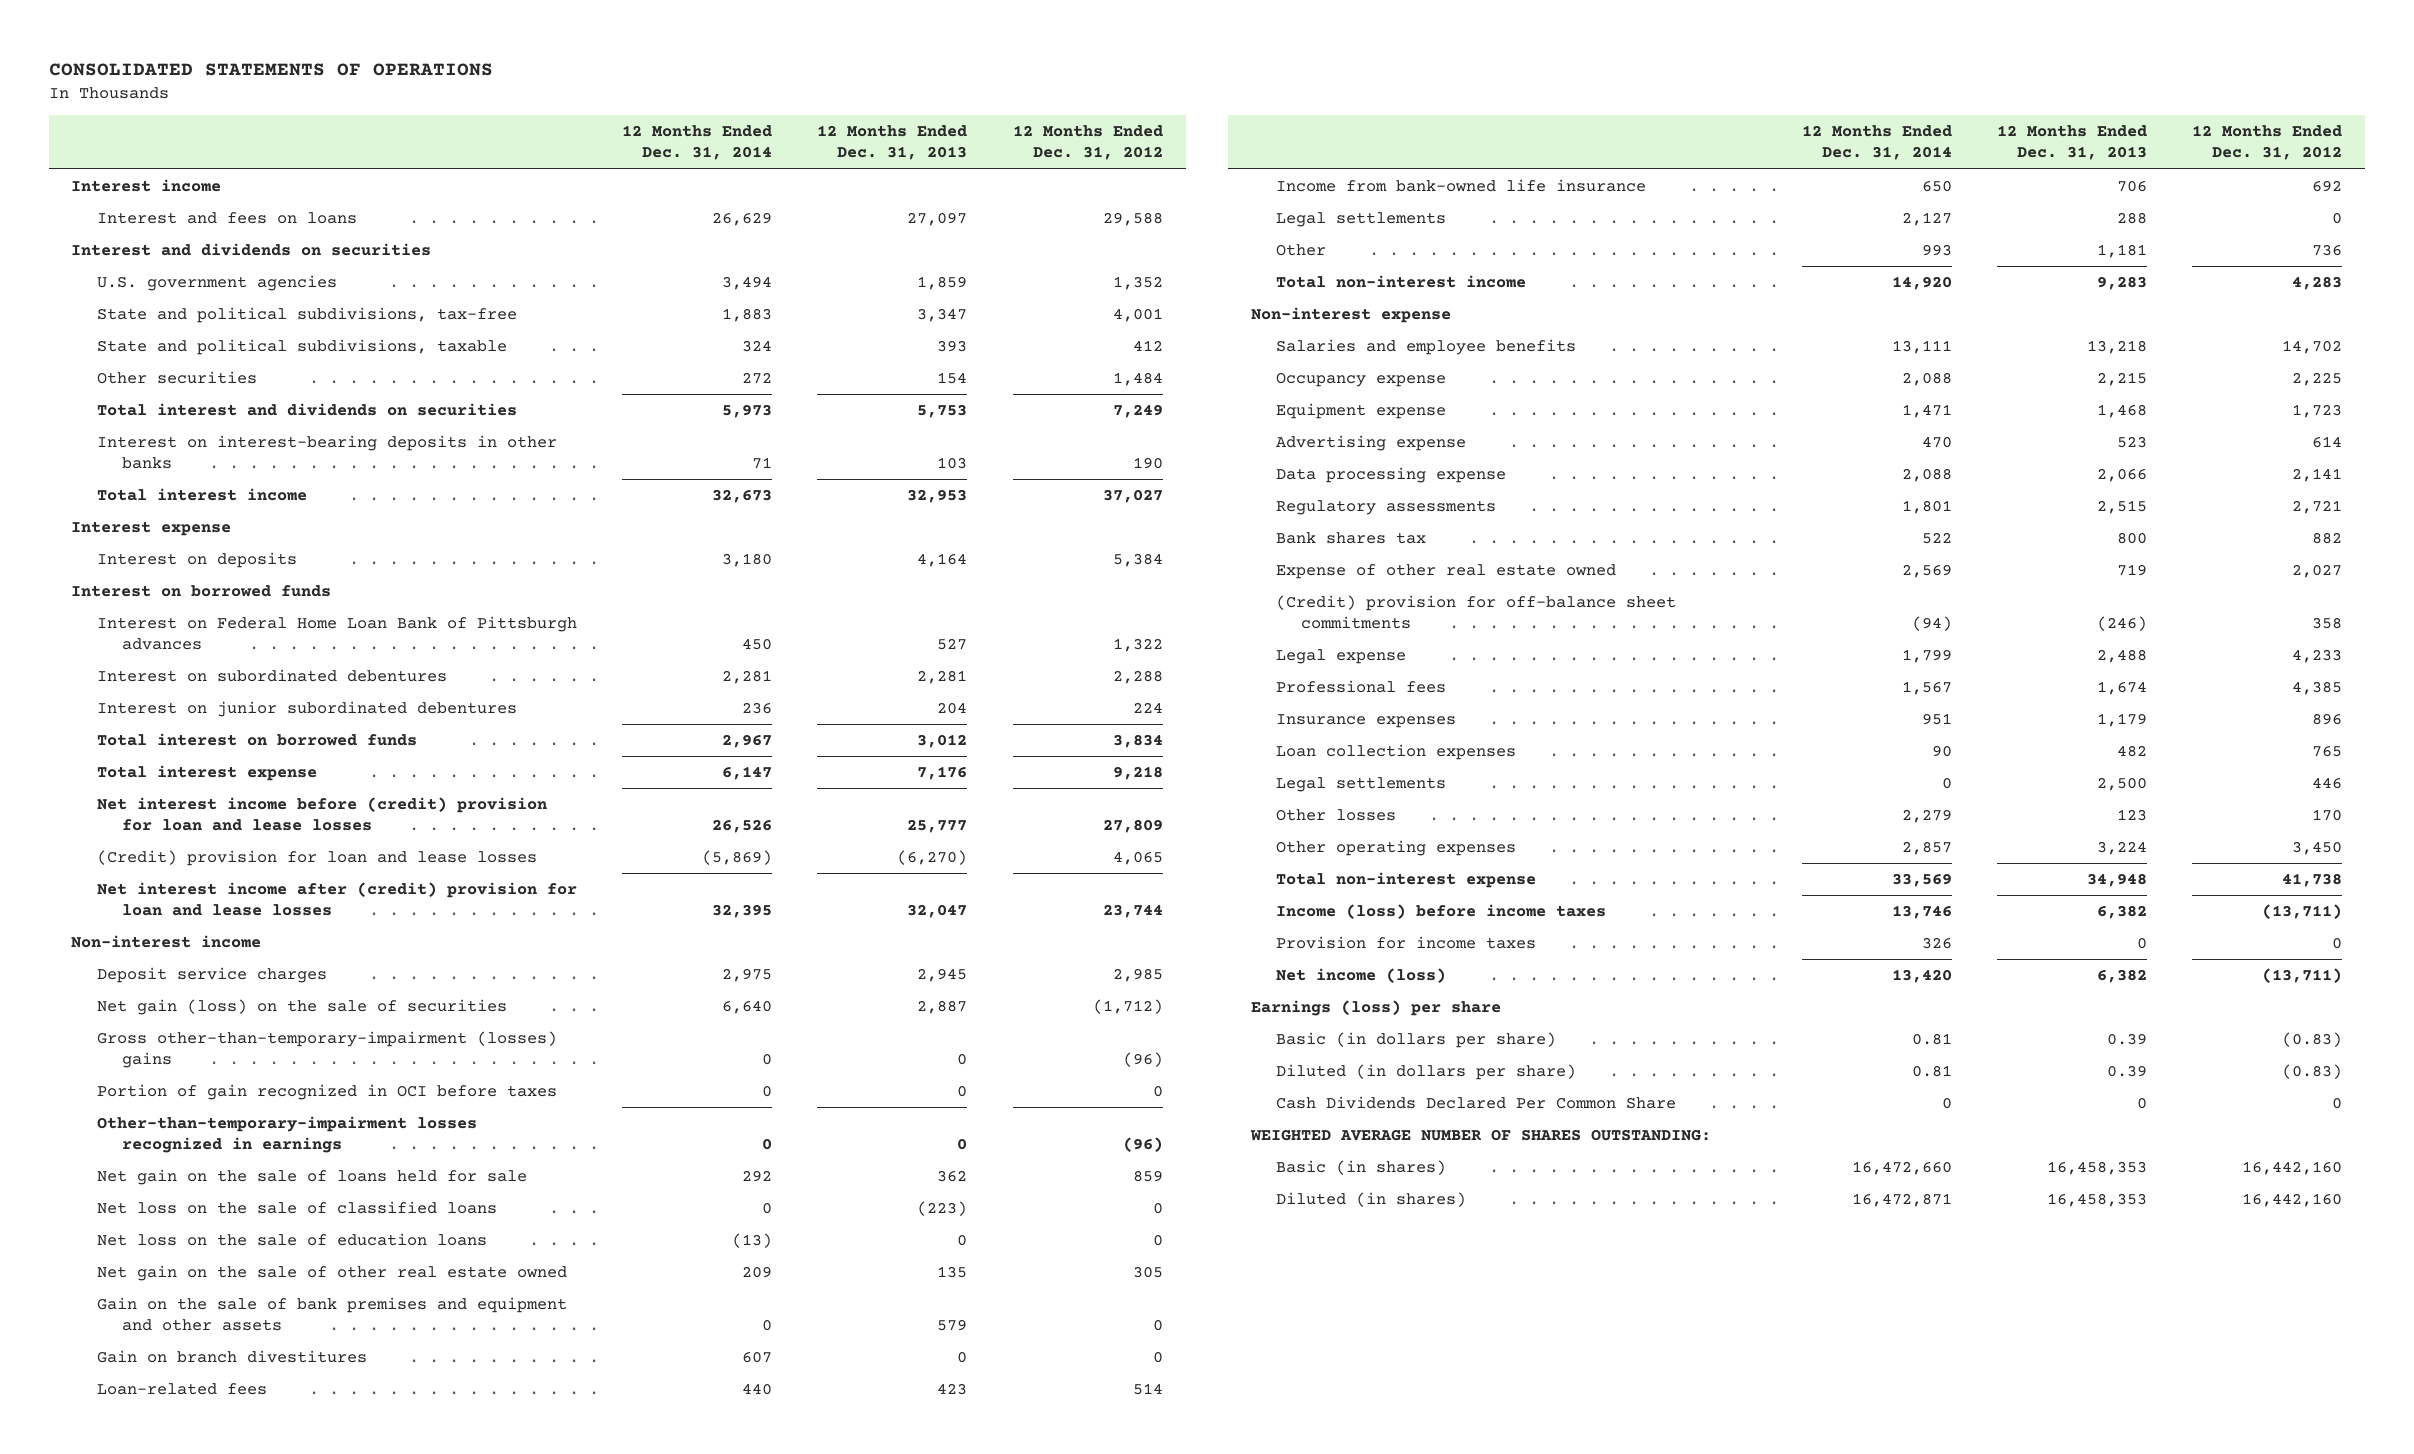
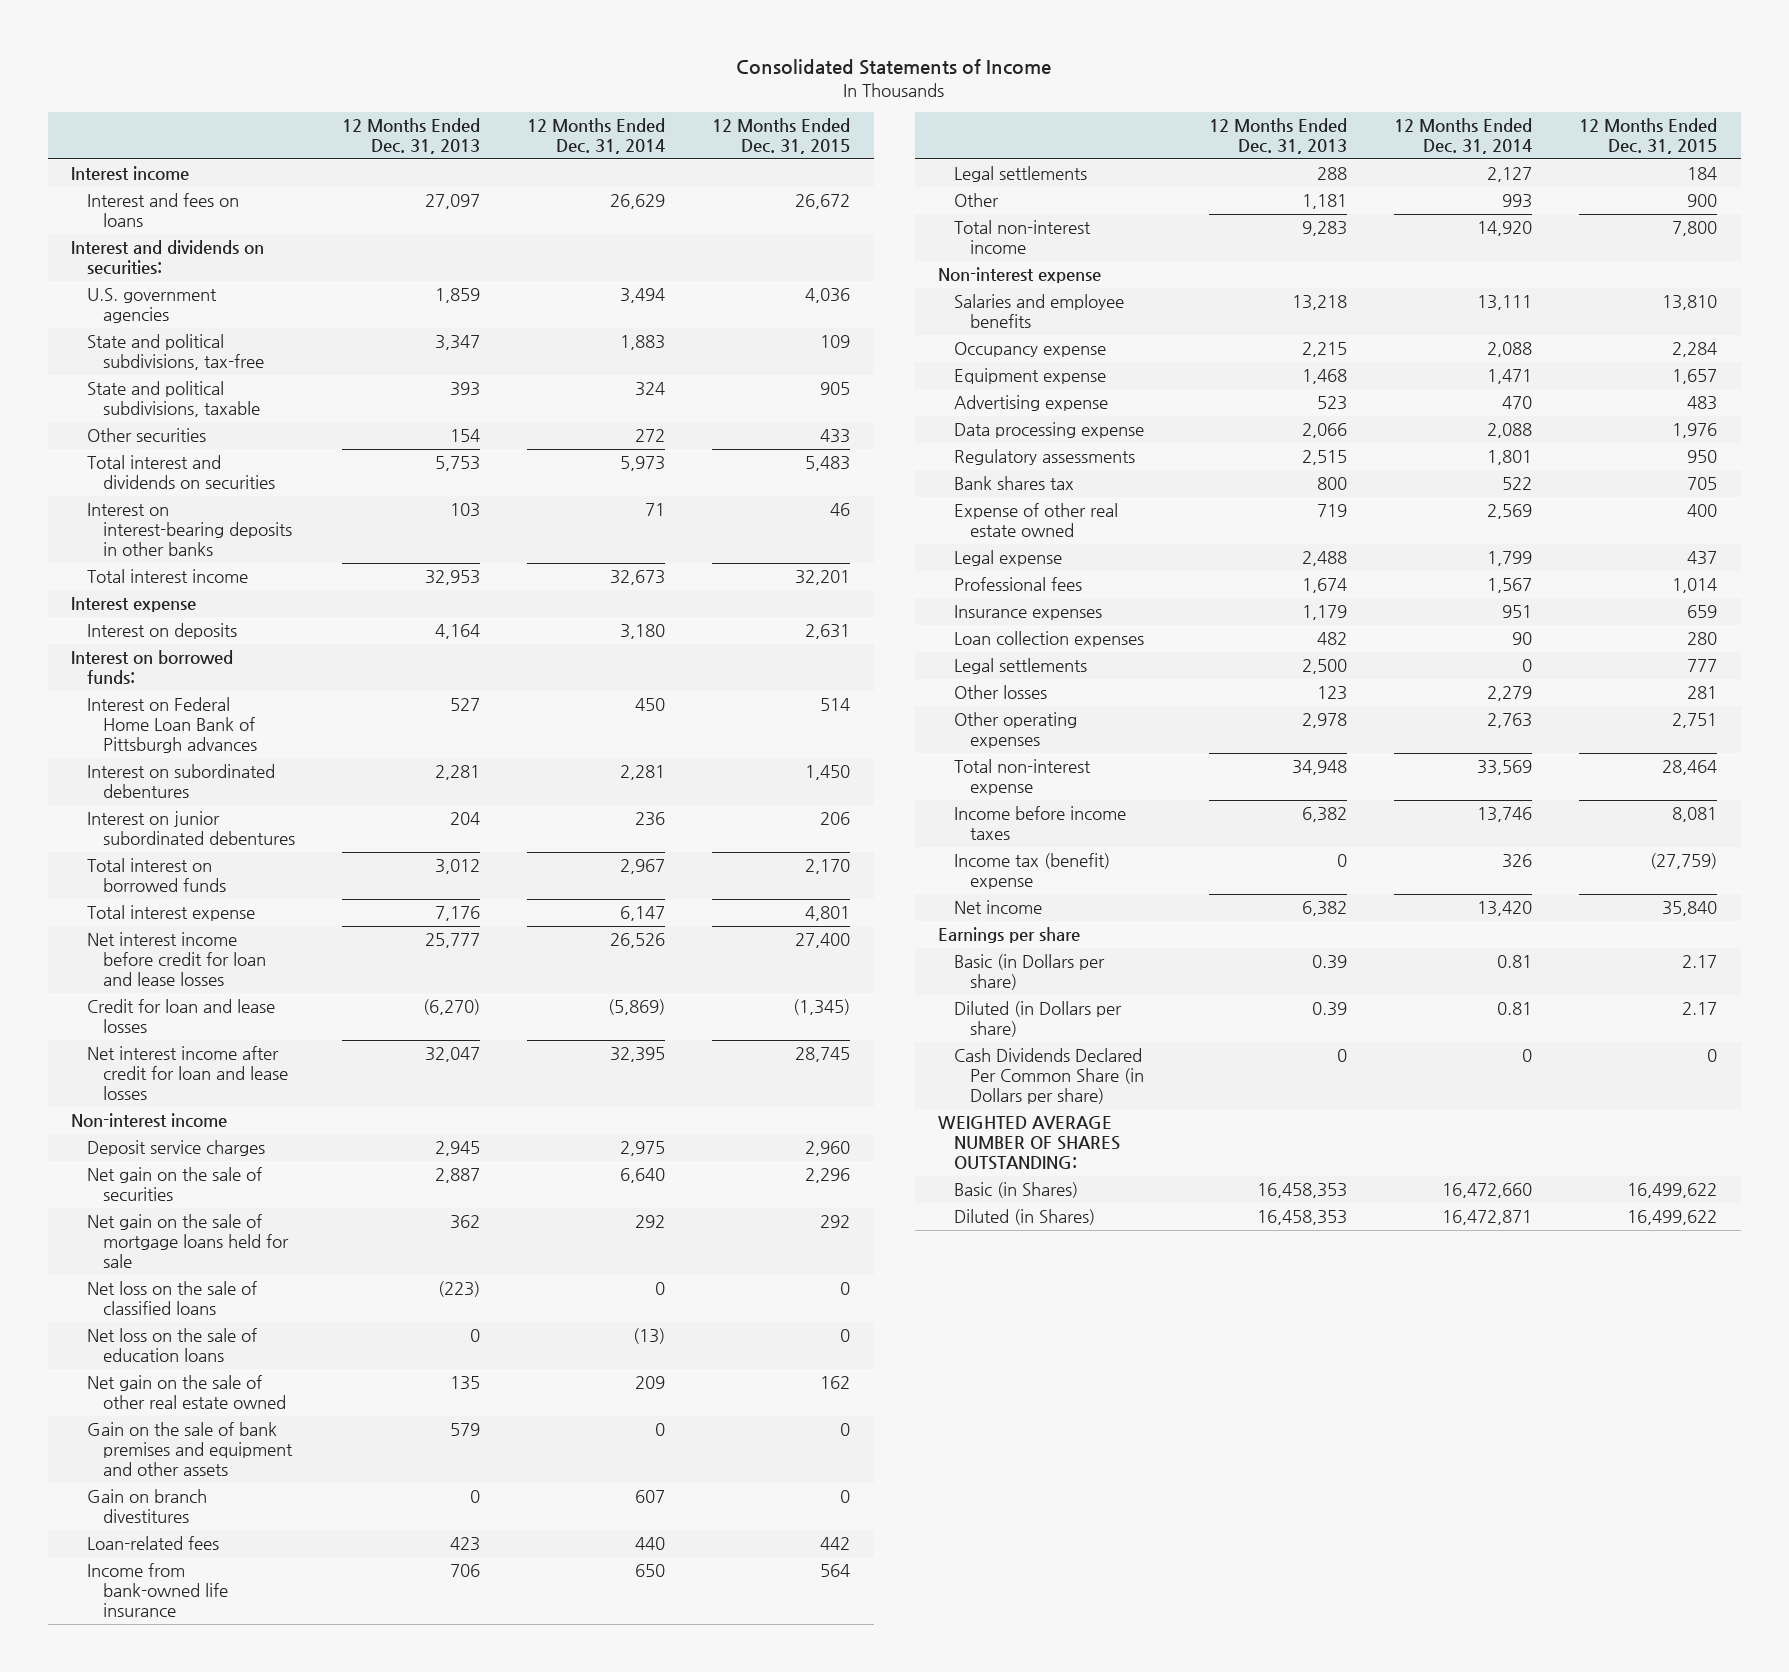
[48,63,493,77] CONSOLIDATED STATEMENTS OF OPERATIONS -> [736,59,1052,76] Consolidated Statements of Income
[1012,125,1163,161] 12 Months Ended Dec. 31, 2012 -> none
none -> [712,118,851,155] 12 Months Ended Dec. 31, 2015
[71,243,432,257] Interest and dividends on securities -> [71,240,265,276] Interest and dividends on securities:
[71,585,332,598] Interest on borrowed funds -> [71,650,234,685] Interest on borrowed funds:
[96,797,547,832] Net interest income before (credit) provision for loan and lease losses -> [87,932,266,987] Net interest income before credit for loan and lease losses
[96,850,537,867] (Credit) provision for loan and lease losses -> [87,999,276,1034] Credit for loan and lease losses
[96,882,577,917] Net interest income after (credit) provision for loan and lease losses -> [87,1046,288,1101] Net interest income after credit for loan and lease losses
[96,1031,557,1069] Gross other-than-temporary-impairment (losses) gains -> none
[96,1084,557,1101] Portion of gain recognized in OCI before taxes -> none
[96,1116,477,1154] Other-than-temporary-impairment losses recognized in earnings -> none
[96,999,507,1016] Net gain (loss) on the sale of securities -> [87,1167,263,1202] Net gain on the sale of securities
[96,1169,527,1186] Net gain on the sale of loans held for sale -> [87,1214,289,1269] Net gain on the sale of mortgage loans held for sale
[1276,595,1677,630] (Credit) provision for off-balance sheet commitments -> none
[1901,841,1952,856] 2,857 -> [1487,713,1533,729] 2,763
[2097,841,2148,856] 3,224 -> [1302,713,1348,729] 2,978
[1276,904,1607,920] Income (loss) before income taxes -> [954,806,1127,841] Income before income taxes
[1276,936,1537,950] Provision for income taxes -> [954,853,1111,890] Income tax (benefit) expense
[1276,968,1447,984] Net income (loss) -> [954,900,1043,915] Net income
[1251,1000,1502,1017] Earnings (loss) per share -> [938,927,1081,944] Earnings per share
[1276,1032,1557,1049] Basic (in dollars per share) -> [954,954,1106,991] Basic (in Dollars per share)
[1276,1064,1577,1081] Diluted (in dollars per share) -> [954,1001,1123,1038] Diluted (in Dollars per share)
[1276,1096,1677,1110] Cash Dividends Declared Per Common Share -> [954,1048,1144,1105] Cash Dividends Declared Per Common Share (in Dollars per share)
[1276,1160,1447,1176] Basic (in shares) -> [954,1182,1079,1199] Basic (in Shares)
[1276,1192,1467,1208] Diluted (in shares) -> [954,1209,1096,1226] Diluted (in Shares)

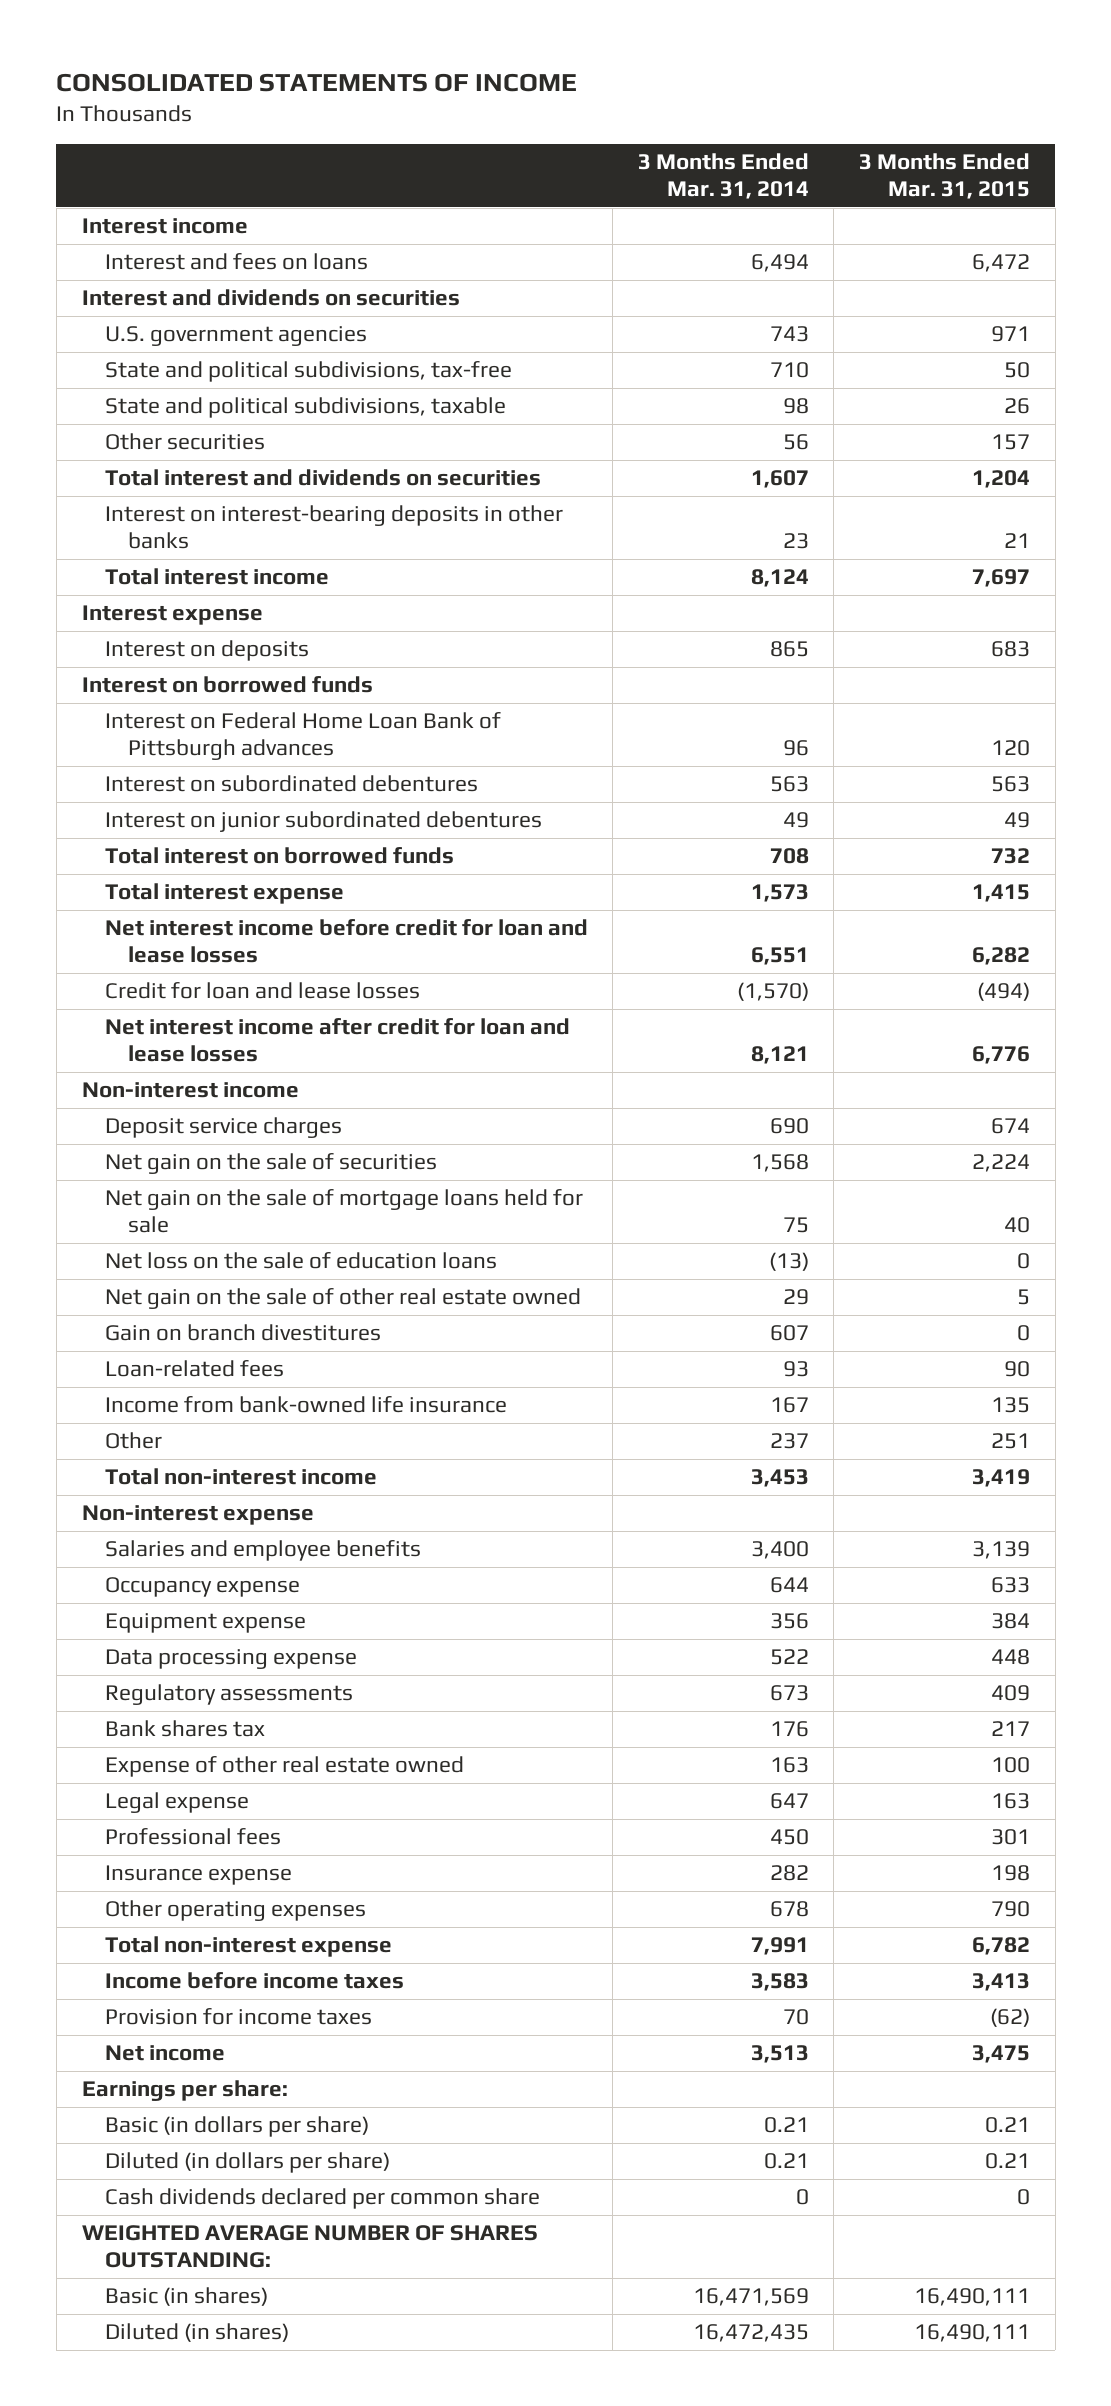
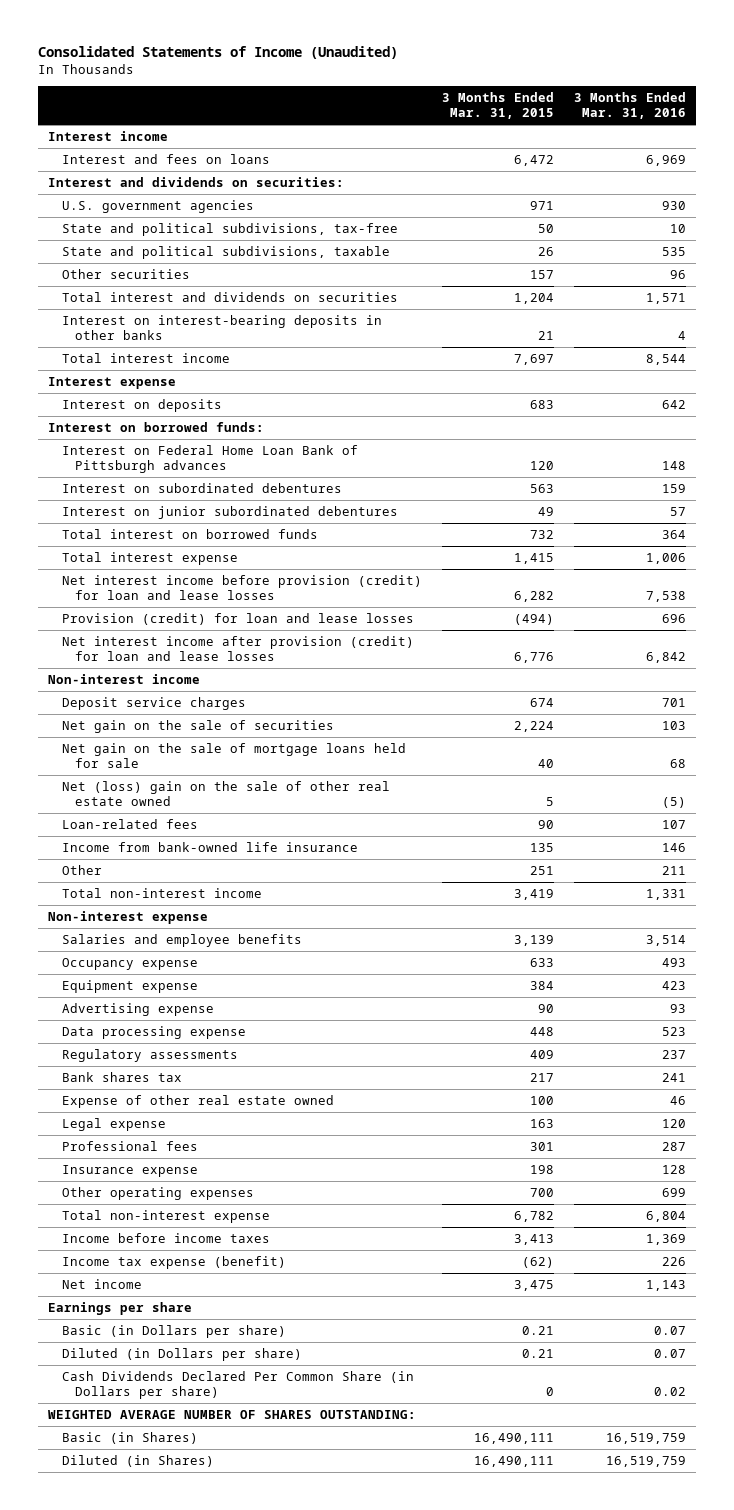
[56,73,578,93] CONSOLIDATED STATEMENTS OF INCOME -> [38,46,399,60] Consolidated Statements of Income (Unaudited)
[637,153,809,200] 3 Months Ended Mar. 31, 2014 -> none
none -> [574,92,687,119] 3 Months Ended Mar. 31, 2016
[81,289,460,307] Interest and dividends on securities -> [48,176,345,187] Interest and dividends on securities:
[81,676,373,694] Interest on borrowed funds -> [48,421,265,432] Interest on borrowed funds:
[104,919,588,964] Net interest income before credit for loan and lease losses -> [61,574,422,600] Net interest income before provision (credit) for loan and lease losses
[104,982,420,1000] Credit for loan and lease losses -> [61,612,414,625] Provision (credit) for loan and lease losses
[104,1018,570,1063] Net interest income after credit for loan and lease losses -> [61,635,414,661] Net interest income after provision (credit) for loan and lease losses
[104,1252,497,1270] Net loss on the sale of education loans -> none
[104,1324,381,1342] Gain on branch divestitures -> none
[104,1288,581,1310] Net gain on the sale of other real estate owned -> [61,780,390,806] Net (loss) gain on the sale of other real estate owned
none -> [61,1002,214,1016] Advertising expense
[990,1901,1030,1918] 790 -> [529,1187,554,1197] 700
[104,2008,372,2026] Provision for income taxes -> [61,1255,286,1269] Income tax expense (benefit)
[81,2080,288,2102] Earnings per share: -> [48,1301,193,1315] Earnings per share
[104,2116,369,2138] Basic (in dollars per share) -> [61,1324,286,1338] Basic (in Dollars per share)
[104,2152,390,2174] Diluted (in dollars per share) -> [61,1347,302,1361] Diluted (in Dollars per share)
[104,2188,540,2210] Cash dividends declared per common share -> [61,1370,414,1399] Cash Dividends Declared Per Common Share (in Dollars per share)
[104,2287,268,2307] Basic (in shares) -> [61,1431,198,1444] Basic (in Shares)
[104,2323,289,2343] Diluted (in shares) -> [61,1454,214,1467] Diluted (in Shares)

